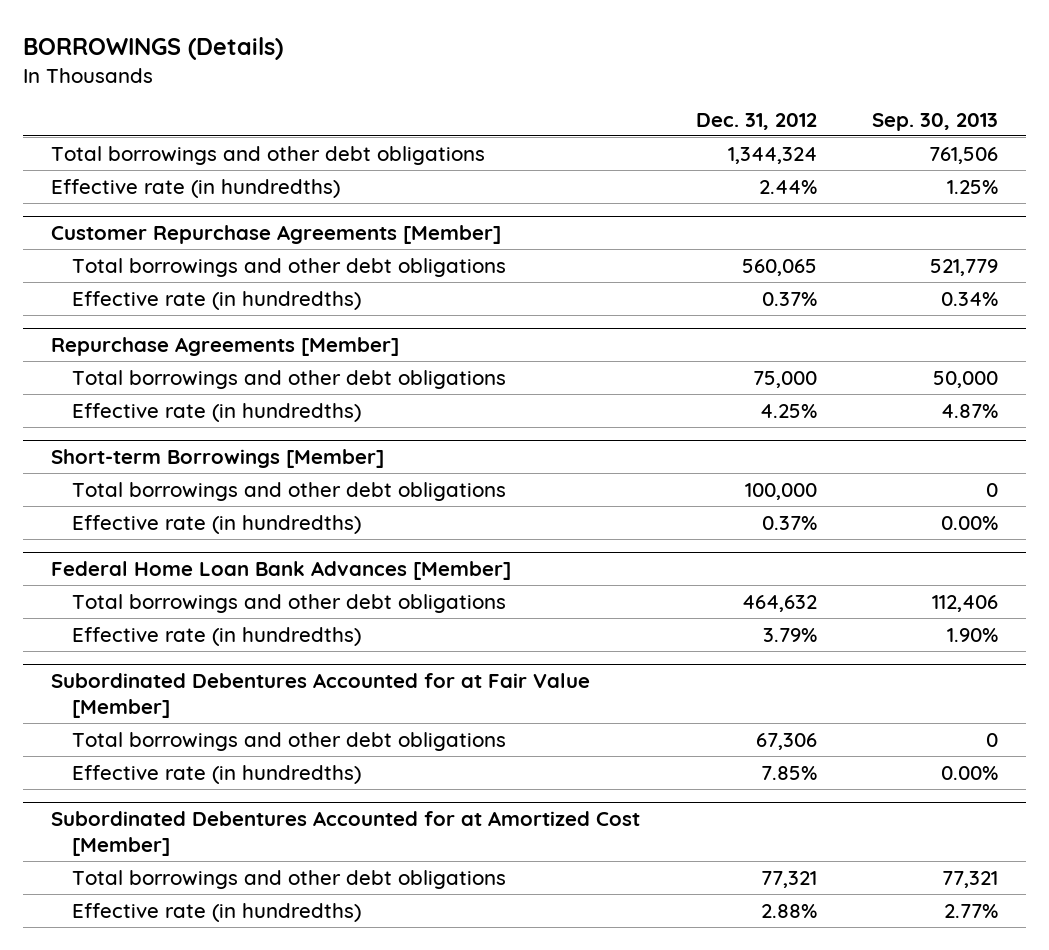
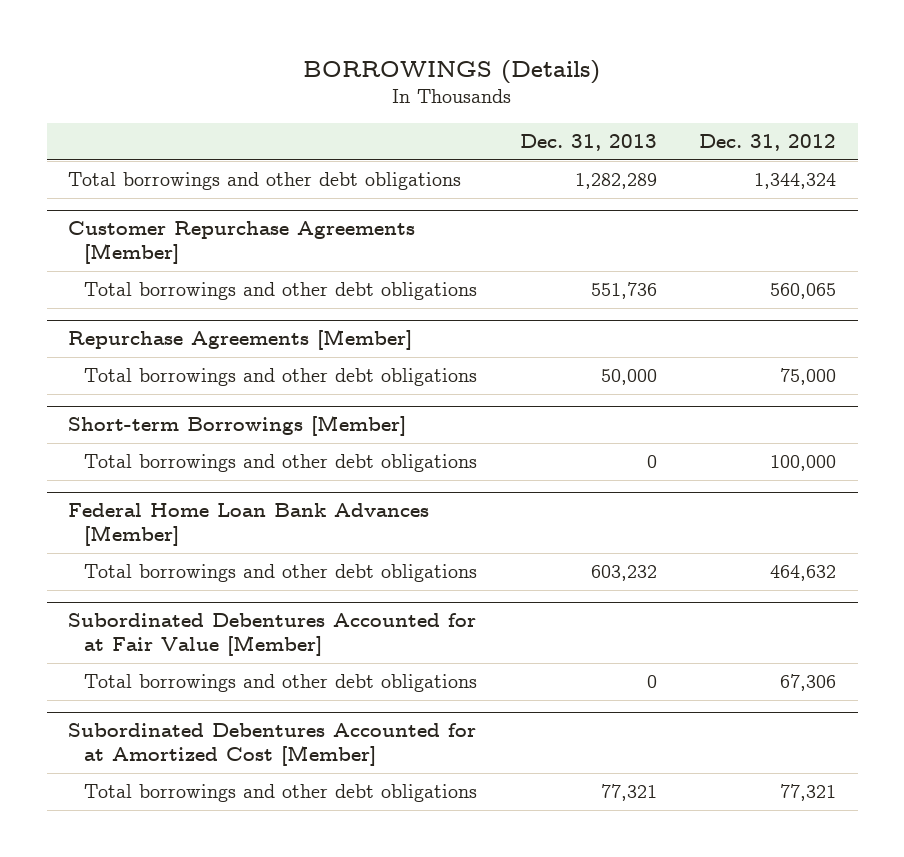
[872,112,999,131] Sep. 30, 2013 -> none
none -> [519,134,657,152] Dec. 31, 2013
[50,178,340,198] Effective rate (in hundredths) -> none
[72,290,362,310] Effective rate (in hundredths) -> none
[72,402,362,422] Effective rate (in hundredths) -> none
[72,514,362,534] Effective rate (in hundredths) -> none
[72,626,362,646] Effective rate (in hundredths) -> none
[72,764,362,784] Effective rate (in hundredths) -> none
[72,902,362,922] Effective rate (in hundredths) -> none

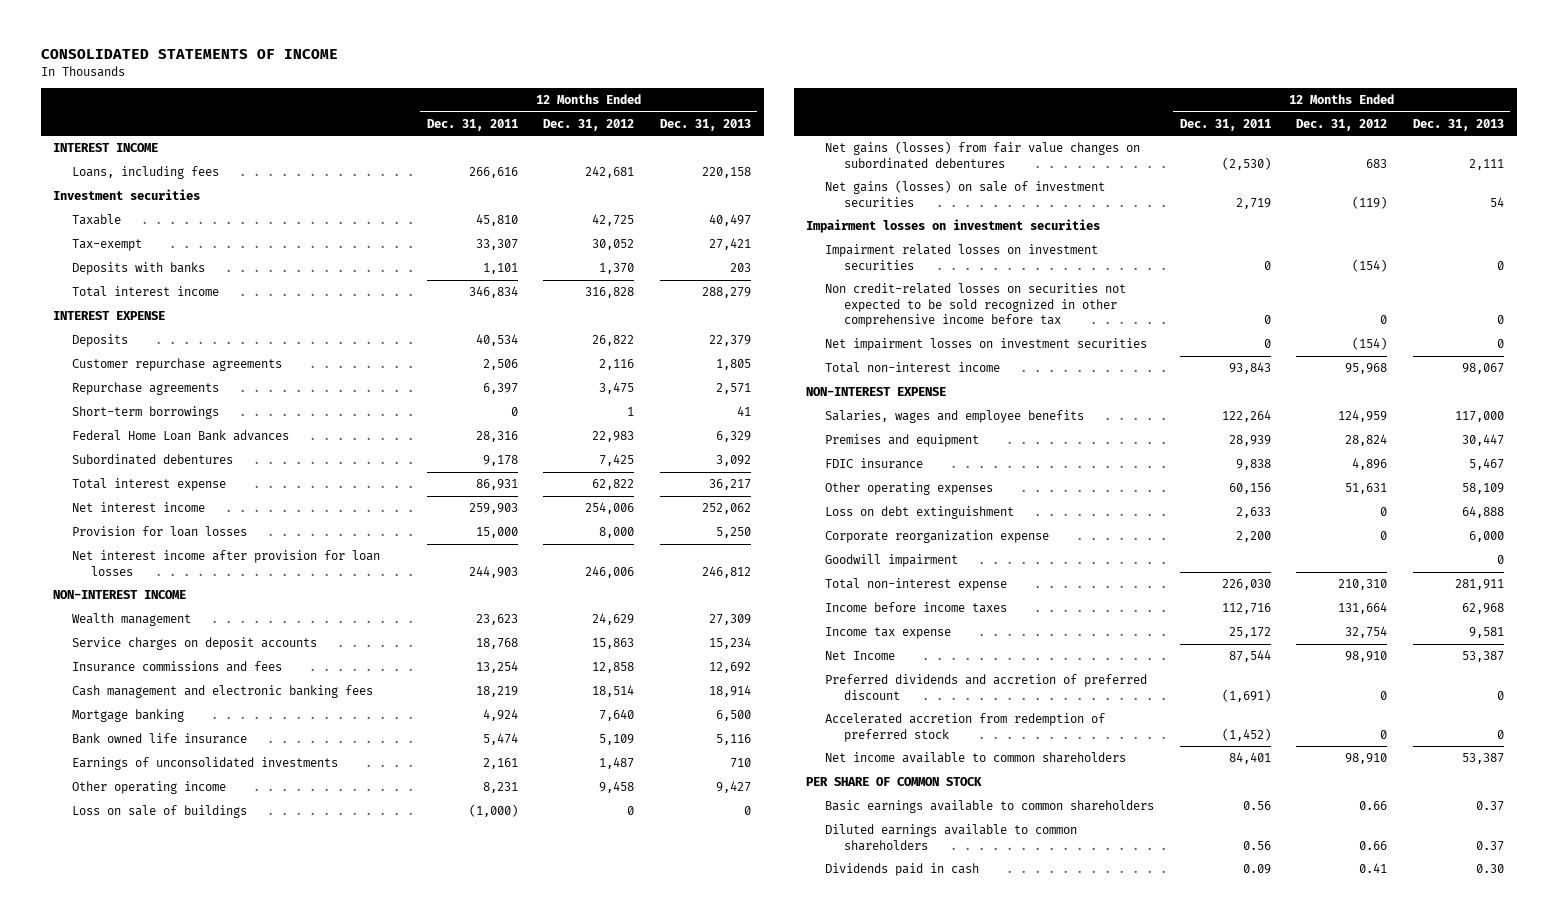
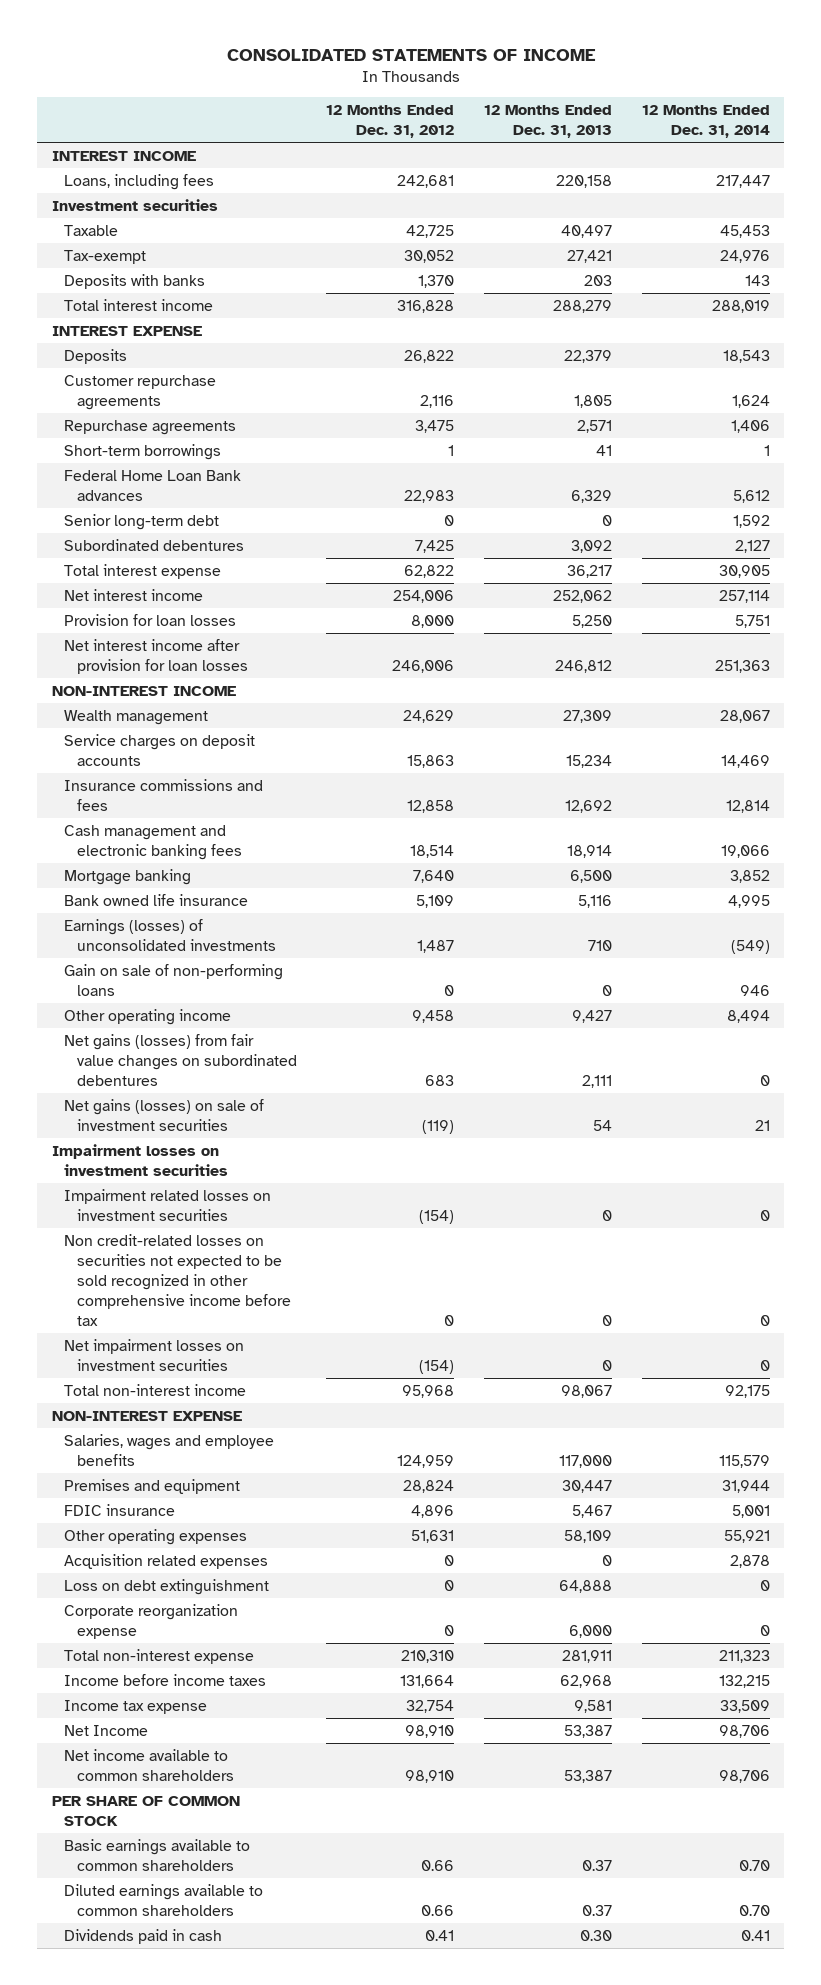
[426,118,518,131] Dec. 31, 2011 -> none
none -> [641,105,770,139] 12 Months Ended Dec. 31, 2014
none -> [64,513,220,530] Senior long-term debt
[72,757,339,771] Earnings of unconsolidated investments -> [64,918,276,951] Earnings (losses) of unconsolidated investments
none -> [64,963,284,996] Gain on sale of non-performing loans
[72,805,248,819] Loss on sale of buildings -> none
none -> [64,1553,269,1569] Acquisition related expenses
[825,554,959,568] Goodwill impairment -> none
[825,674,1148,700] Preferred dividends and accretion of preferred discount -> none
[825,713,1106,742] Accelerated accretion from redemption of preferred stock -> none

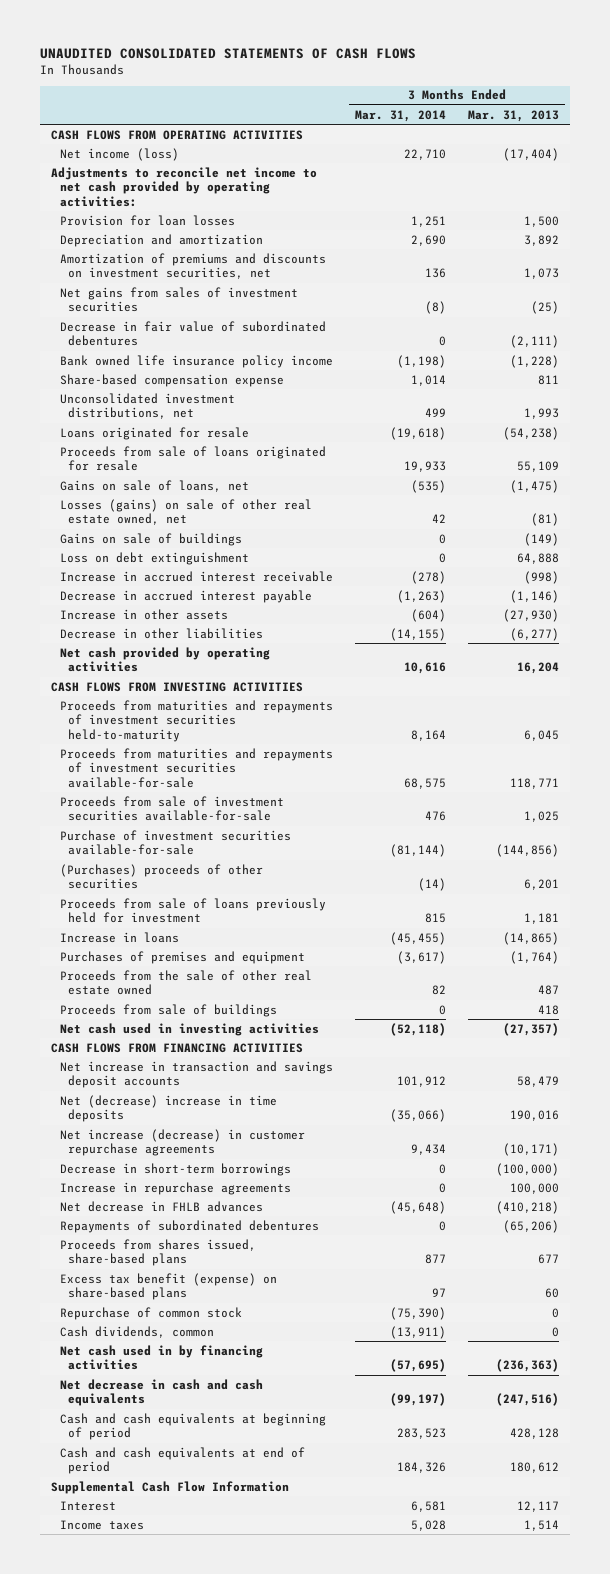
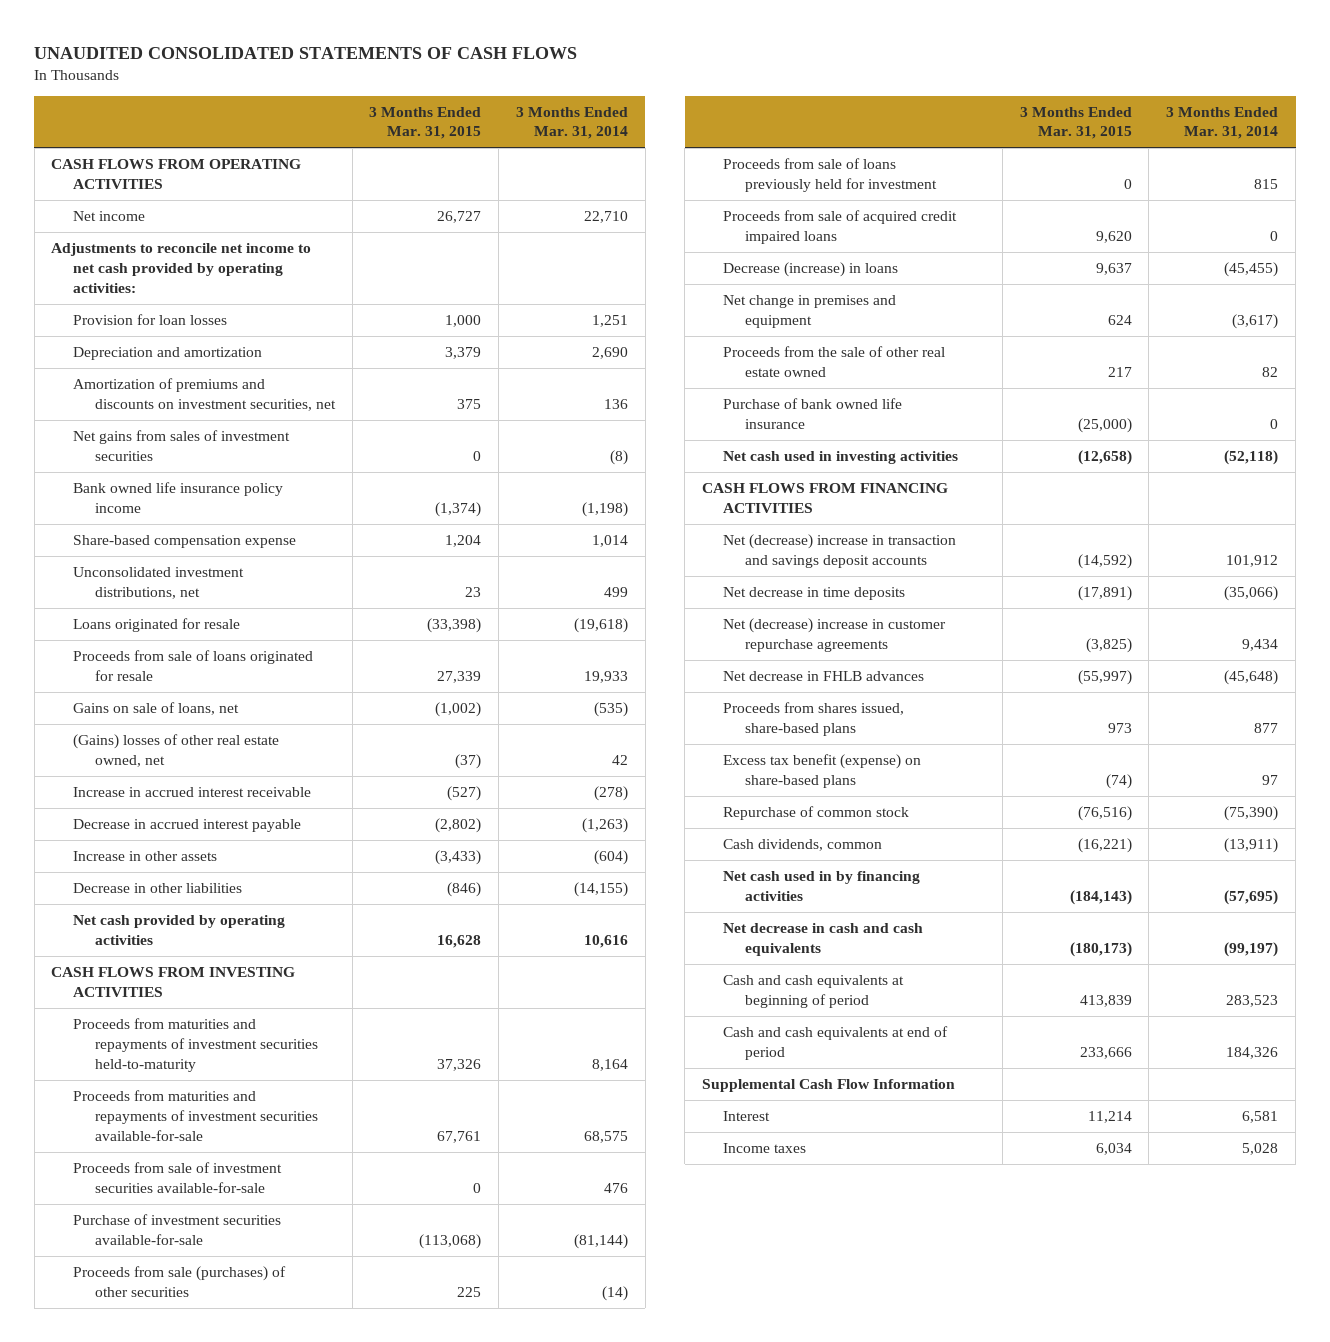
[468,109,560,122] Mar. 31, 2013 -> none
none -> [369,106,482,140] 3 Months Ended Mar. 31, 2015
[59,147,179,161] Net income (loss) -> [73,210,146,221] Net income
[59,320,326,347] Decrease in fair value of subordinated debentures -> none
[59,532,242,546] Gains on sale of buildings -> none
[59,551,249,565] Loss on debt extinguishment -> none
[59,498,312,526] Losses (gains) on sale of other real estate owned, net -> [73,733,280,767] (Gains) losses of other real estate owned, net
[59,863,263,890] (Purchases) proceeds of other securities -> [73,1265,287,1297] Proceeds from sale (purchases) of other securities
none -> [723,209,958,244] Proceeds from sale of acquired credit impaired loans
[59,931,179,943] Increase in loans -> [723,261,899,277] Decrease (increase) in loans
[59,950,305,964] Purchases of premises and equipment -> [723,294,897,328] Net change in premises and equipment
[59,1003,277,1017] Proceeds from sale of buildings -> none
none -> [723,397,903,429] Purchase of bank owned life insurance
[59,1162,291,1176] Decrease in short-term borrowings -> none
[59,1181,291,1195] Increase in repurchase agreements -> none
[59,1060,333,1089] Net increase in transaction and savings deposit accounts -> [723,533,957,568] Net (decrease) increase in transaction and savings deposit accounts
[59,1094,277,1123] Net (decrease) increase in time deposits -> [723,586,906,600] Net decrease in time deposits
[59,1128,305,1157] Net increase (decrease) in customer repurchase agreements -> [723,617,947,652] Net (decrease) increase in customer repurchase agreements
[59,1219,319,1233] Repayments of subordinated debentures -> none

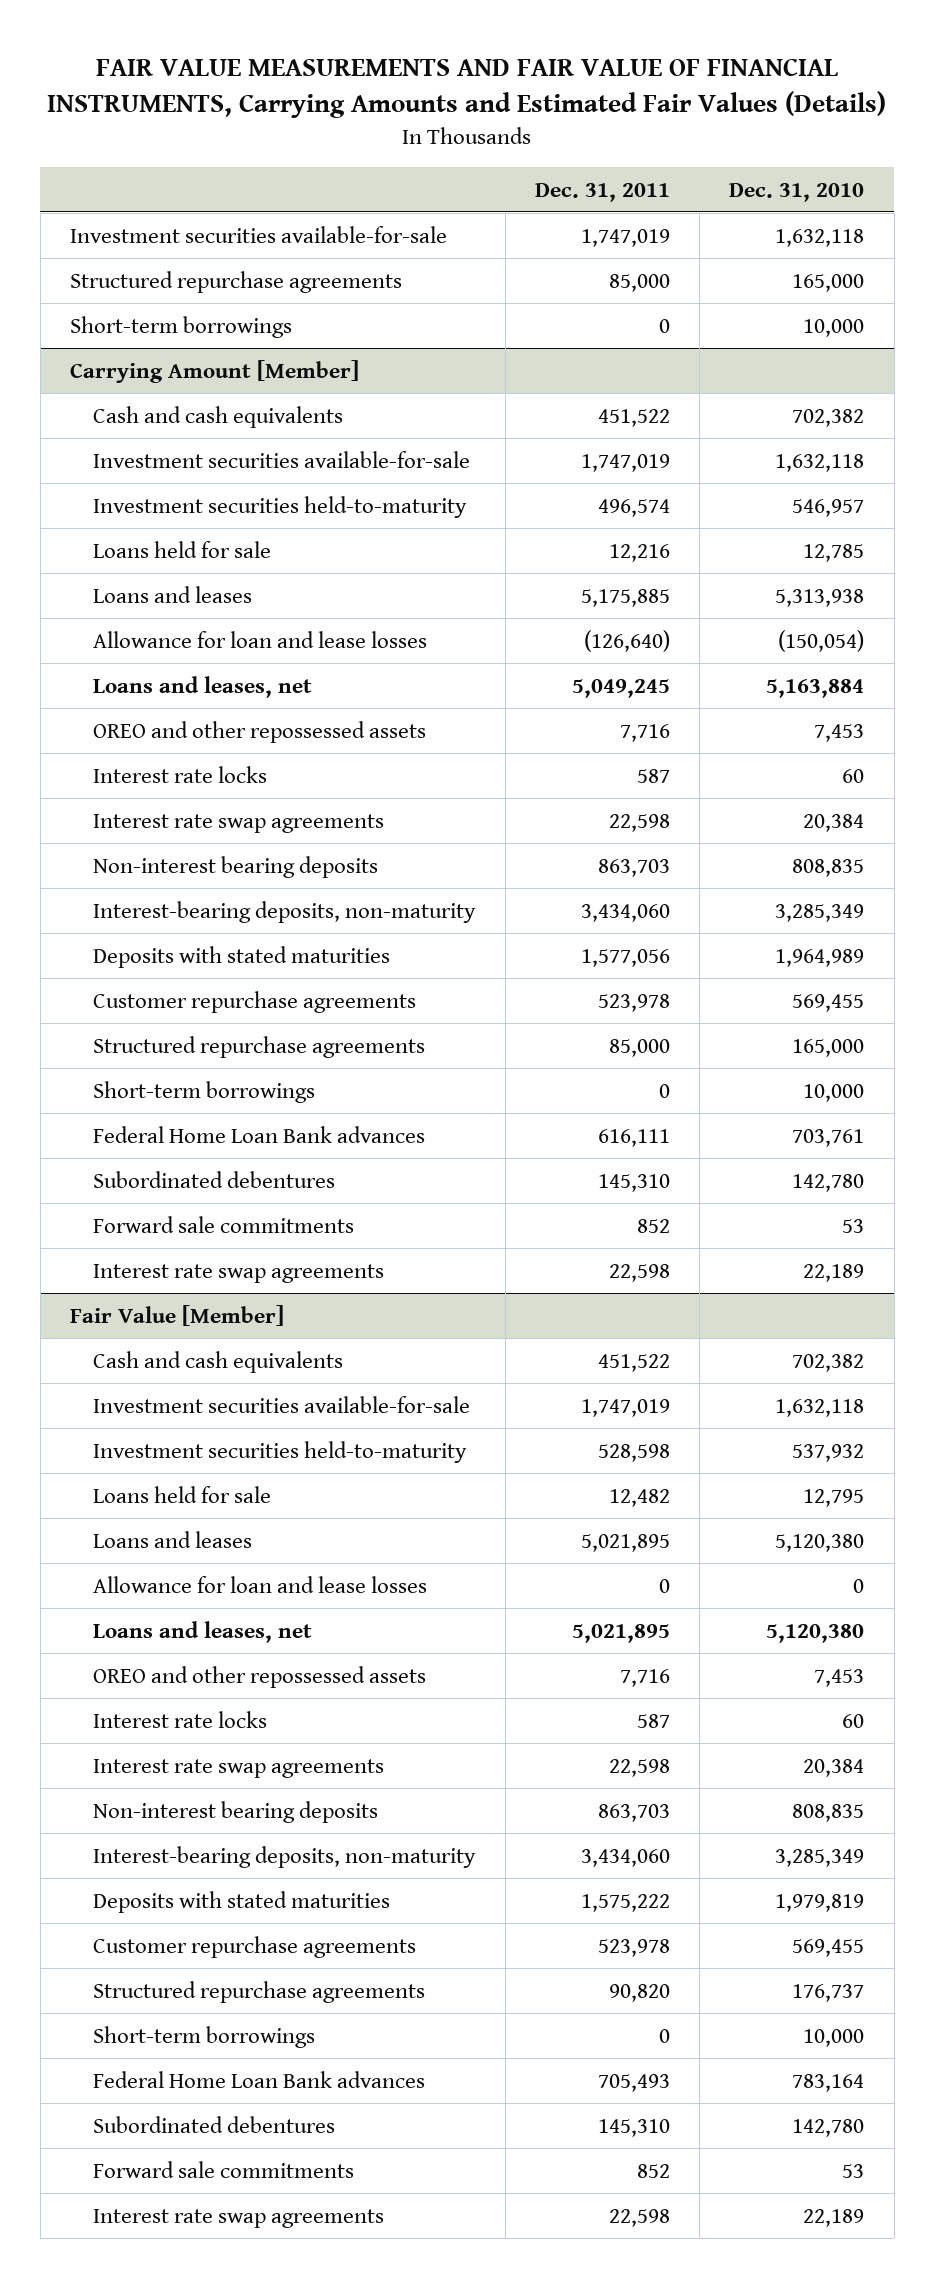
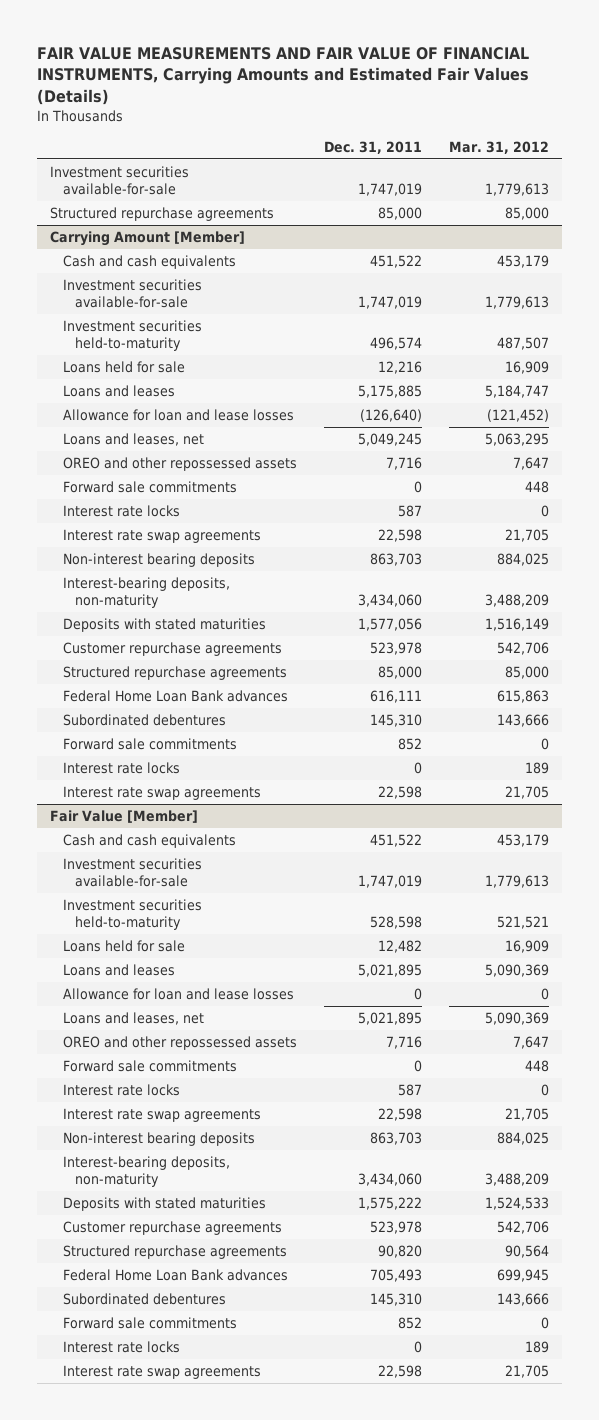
[729,182,865,202] Dec. 31, 2010 -> none
none -> [448,141,549,155] Mar. 31, 2012
[70,315,293,338] Short-term borrowings -> none
none -> [62,481,237,494] Forward sale commitments
[93,1080,316,1103] Short-term borrowings -> none
none -> [62,762,180,775] Interest rate locks
none -> [62,1060,237,1073] Forward sale commitments
[93,2025,316,2048] Short-term borrowings -> none
none -> [62,1341,180,1354] Interest rate locks

